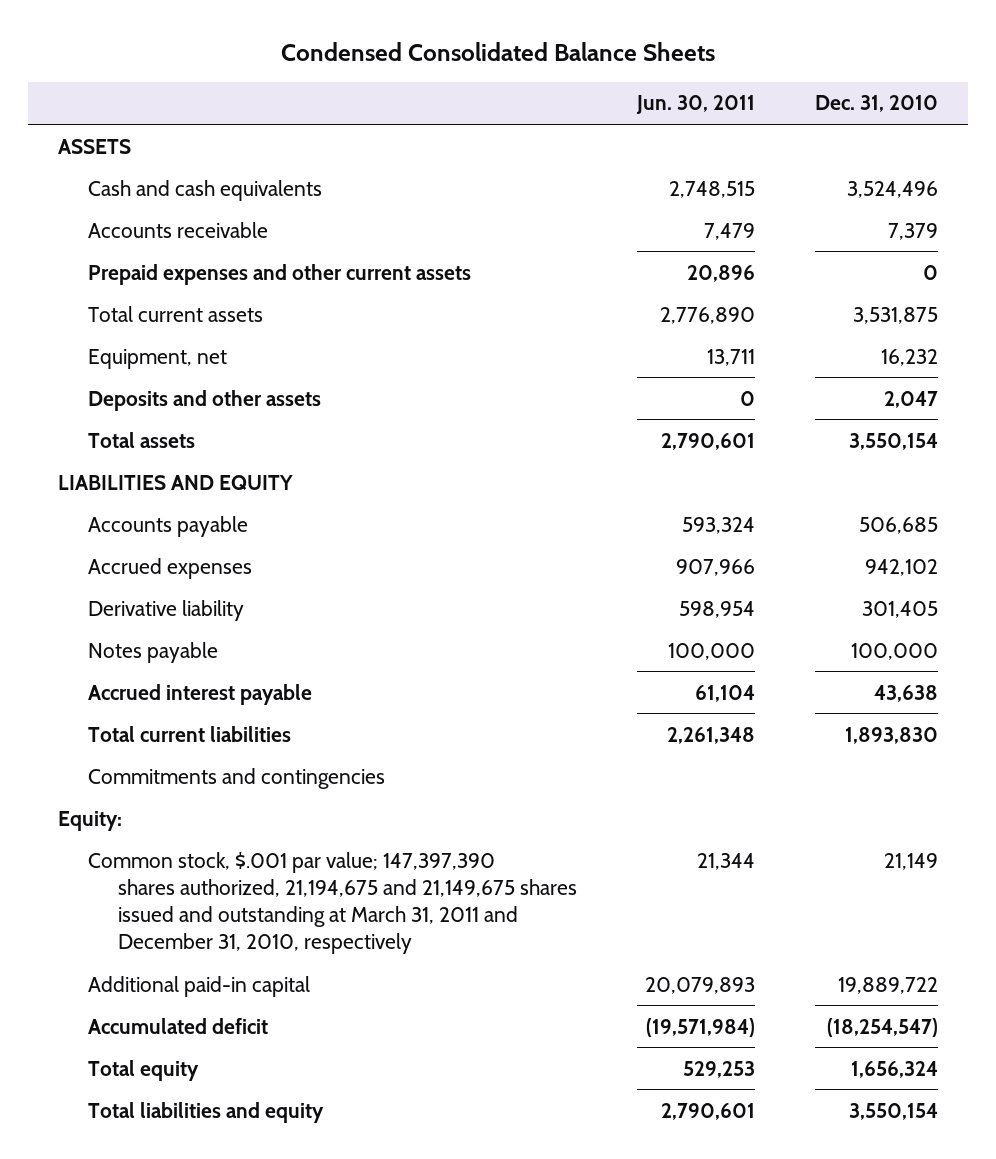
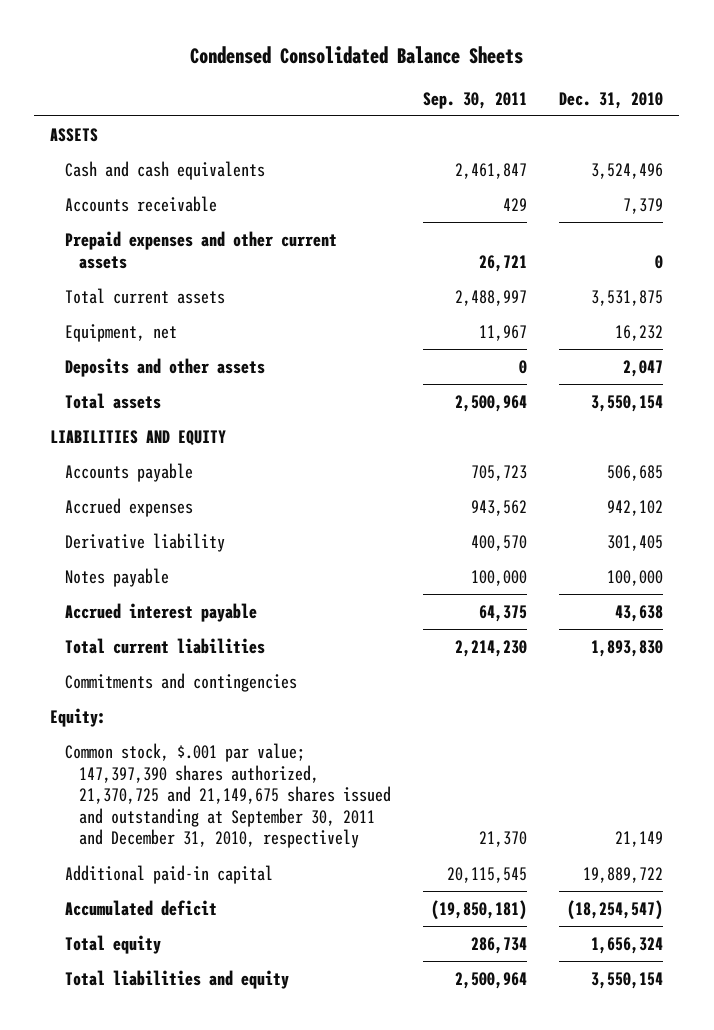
[635,95,755,115] Jun. 30, 2011 -> none
none -> [423,91,528,109] Sep. 30, 2011
[87,851,577,954] Common stock, $.001 par value; 147,397,390 shares authorized, 21,194,675 and 21,149,675 shares issued and outstanding at March 31, 2011 and December 31, 2010, respectively -> [64,742,392,849] Common stock, $.001 par value; 147,397,390 shares authorized, 21,370,725 and 21,149,675 shares issued and outstanding at September 30, 2011 and December 31, 2010, respectively

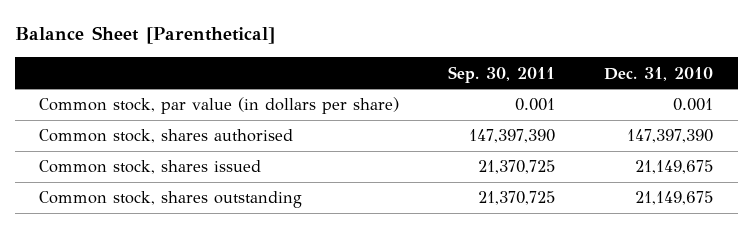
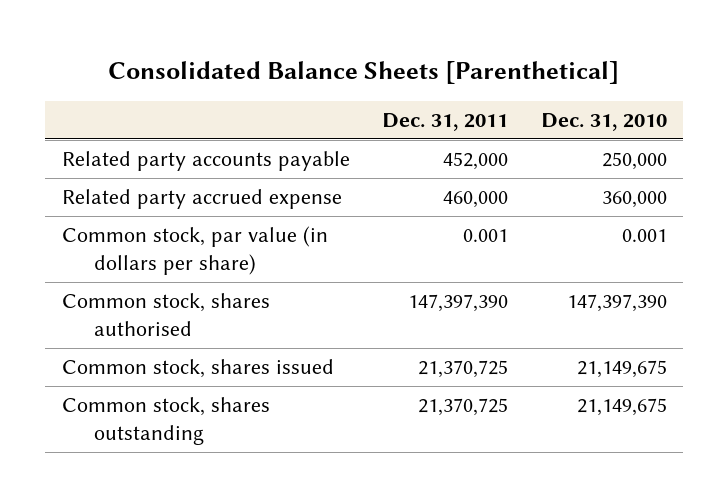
[14,26,275,45] Balance Sheet [Parenthetical] -> [108,61,620,85] Consolidated Balance Sheets [Parenthetical]
[448,65,556,83] Sep. 30, 2011 -> none
none -> [382,113,509,132] Dec. 31, 2011
none -> [61,150,350,171] Related party accounts payable
none -> [61,188,342,209] Related party accrued expense

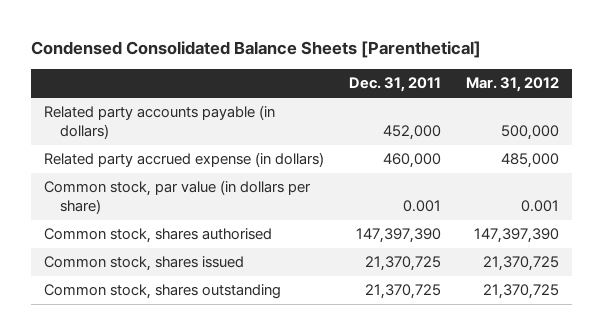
[108,61,620,85] Consolidated Balance Sheets [Parenthetical] -> [31,41,482,59] Condensed Consolidated Balance Sheets [Parenthetical]
[540,113,667,132] Dec. 31, 2010 -> none
none -> [466,77,560,93] Mar. 31, 2012
[61,150,350,171] Related party accounts payable -> [43,105,275,140] Related party accounts payable (in dollars)
[61,188,342,209] Related party accrued expense -> [43,152,324,168] Related party accrued expense (in dollars)

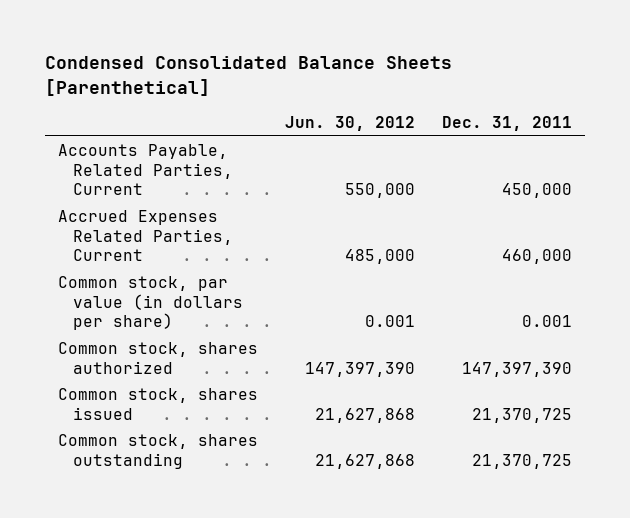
[466,77,560,93] Mar. 31, 2012 -> none
none -> [284,116,415,132] Jun. 30, 2012
[43,105,275,140] Related party accounts payable (in dollars) -> [58,144,233,196] Accounts Payable, Related Parties, Current
[382,125,441,141] 452,000 -> [501,183,572,199] 450,000
[43,152,324,168] Related party accrued expense (in dollars) -> [58,210,233,262] Accrued Expenses Related Parties, Current
[43,228,272,244] Common stock, shares authorised -> [58,342,259,374] Common stock, shares authorized

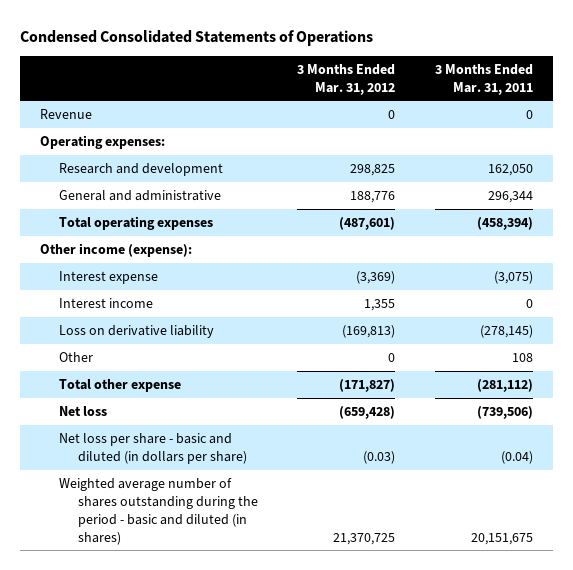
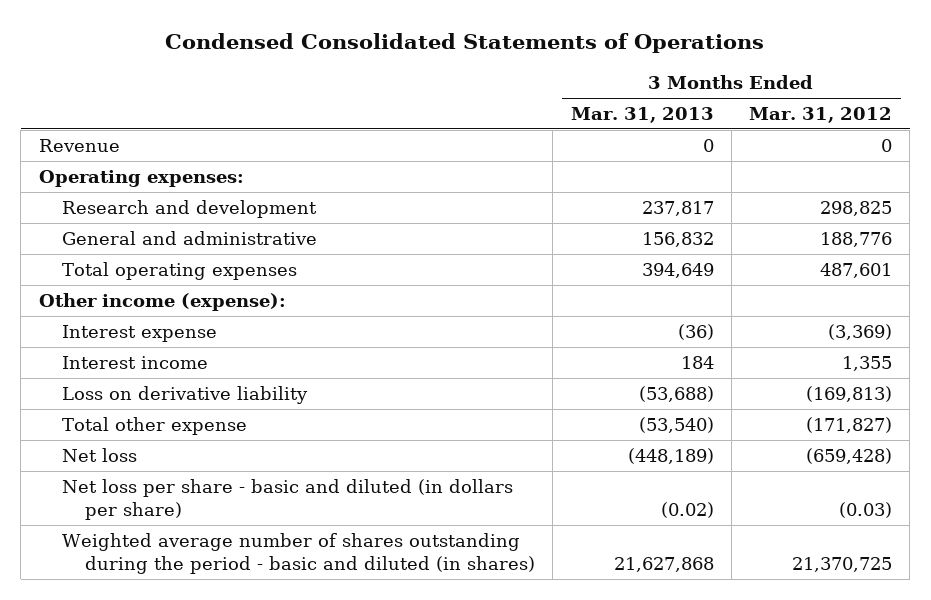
[434,63,533,95] 3 Months Ended Mar. 31, 2011 -> none
none -> [570,107,714,124] Mar. 31, 2013
[339,216,396,230] (487,601) -> [820,263,893,279] 487,601
[58,351,93,362] Other -> none

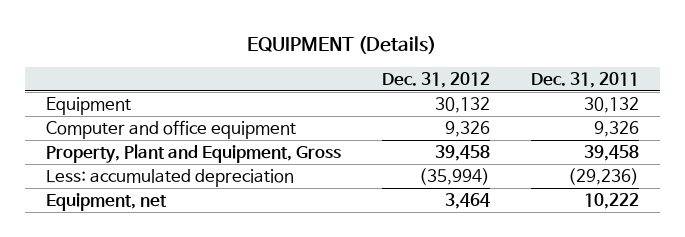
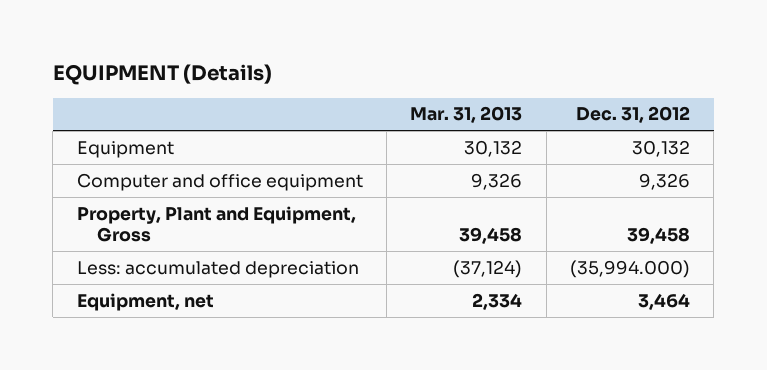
[531,71,640,88] Dec. 31, 2011 -> none
none -> [410,106,523,124] Mar. 31, 2013
[418,167,490,185] (35,994) -> [570,259,691,278] (35,994.000)

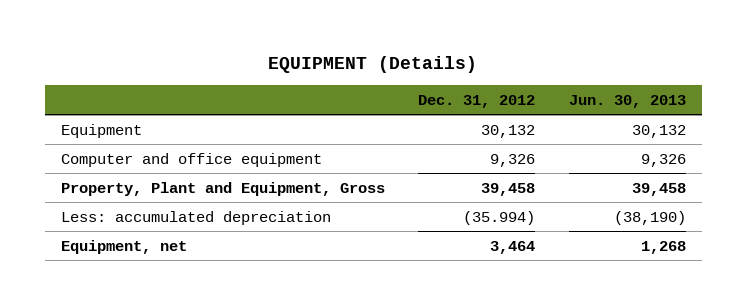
[410,106,523,124] Mar. 31, 2013 -> none
none -> [568,94,686,108] Jun. 30, 2013
[570,259,691,278] (35,994.000) -> [463,210,536,225] (35.994)

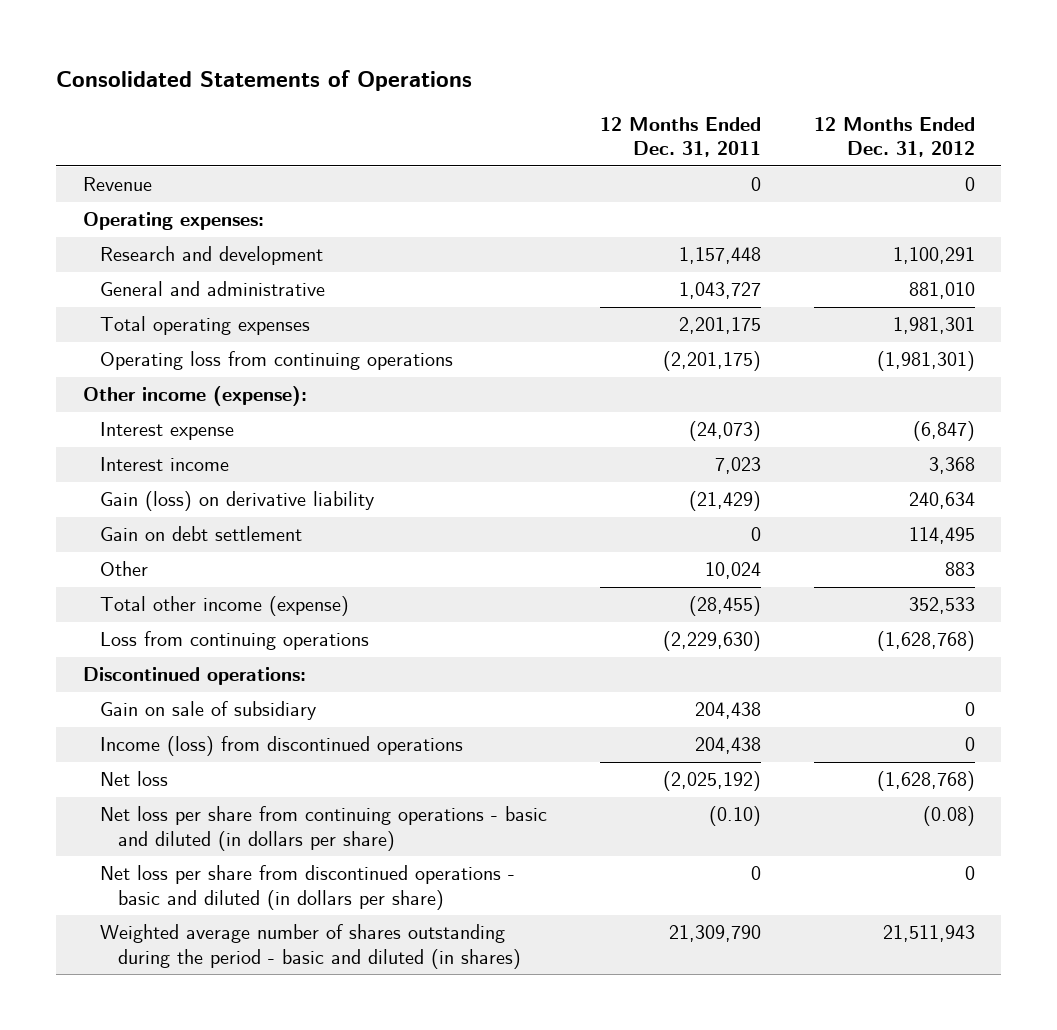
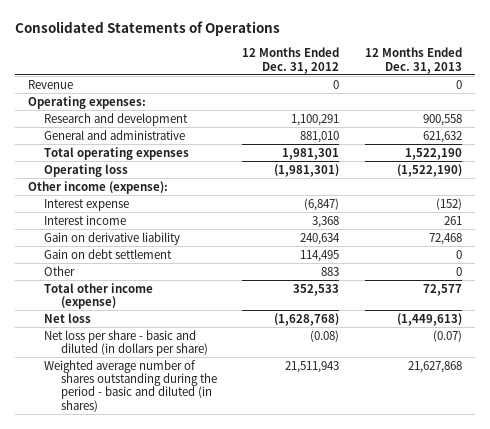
[600,116,762,157] 12 Months Ended Dec. 31, 2011 -> none
none -> [364,47,462,74] 12 Months Ended Dec. 31, 2013
[100,351,454,371] Operating loss from continuing operations -> [44,163,129,177] Operating loss
[100,491,375,512] Gain (loss) on derivative liability -> [44,231,181,245] Gain on derivative liability
[100,631,370,651] Loss from continuing operations -> none
[82,667,306,686] Discontinued operations: -> none
[100,701,317,721] Gain on sale of subsidiary -> none
[100,736,464,757] Income (loss) from discontinued operations -> none
[100,865,516,910] Net loss per share from discontinued operations - basic and diluted (in dollars per share) -> none
[100,806,548,851] Net loss per share from continuing operations - basic and diluted (in dollars per share) -> [44,329,209,357] Net loss per share - basic and diluted (in dollars per share)

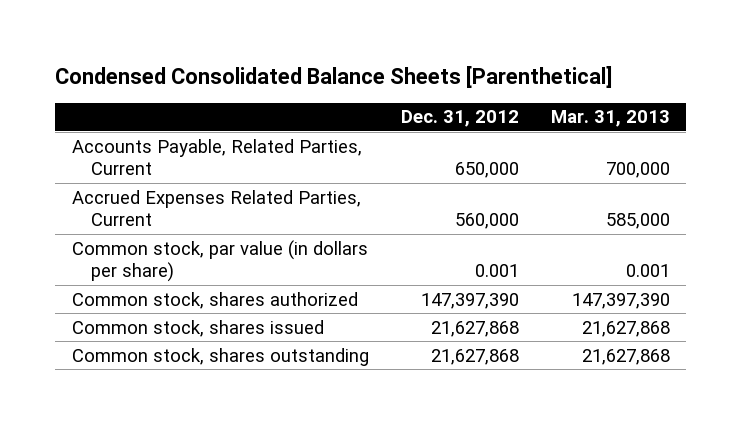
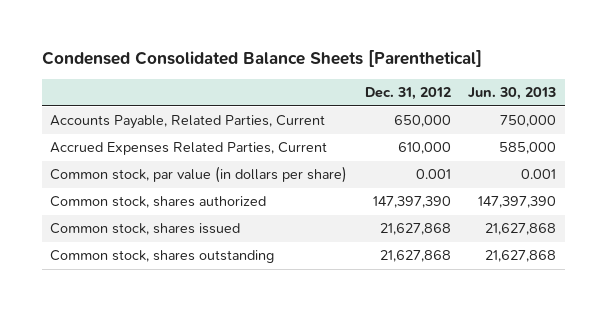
[550,110,670,128] Mar. 31, 2013 -> none
none -> [468,87,557,101] Jun. 30, 2013
[454,213,519,230] 560,000 -> [397,142,451,155] 610,000

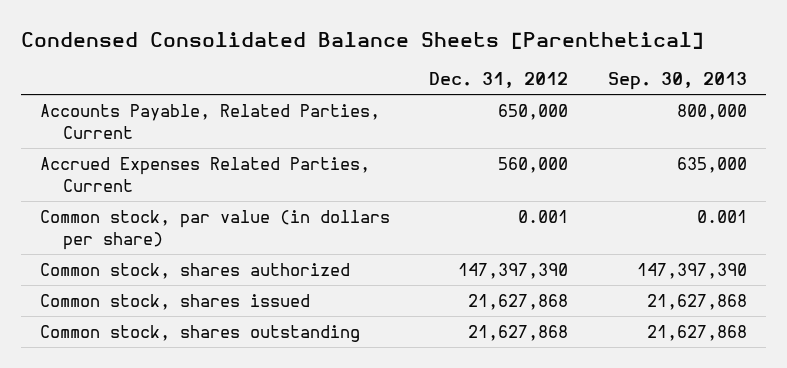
[468,87,557,101] Jun. 30, 2013 -> none
none -> [607,72,747,91] Sep. 30, 2013
[397,142,451,155] 610,000 -> [498,156,569,173] 560,000

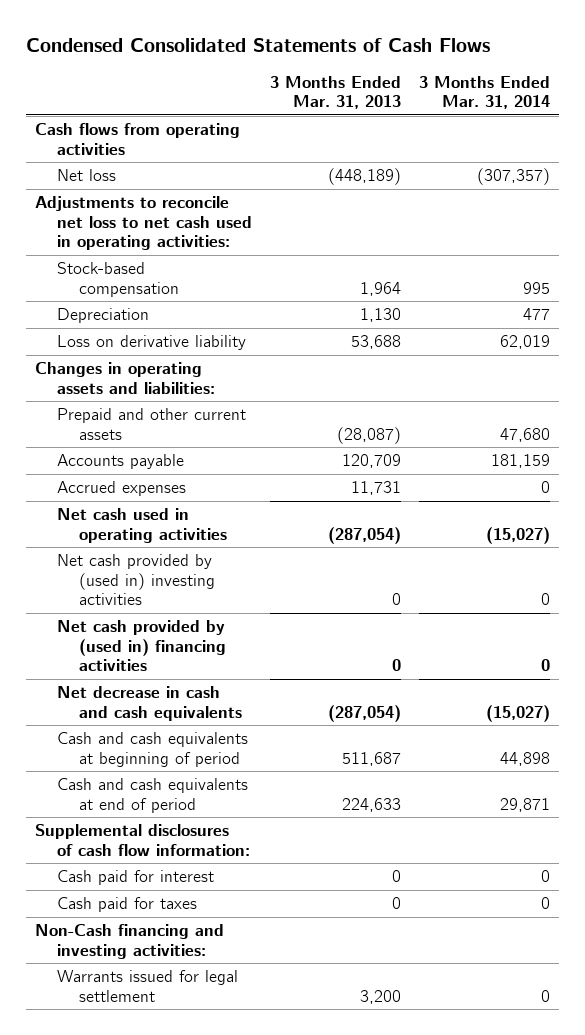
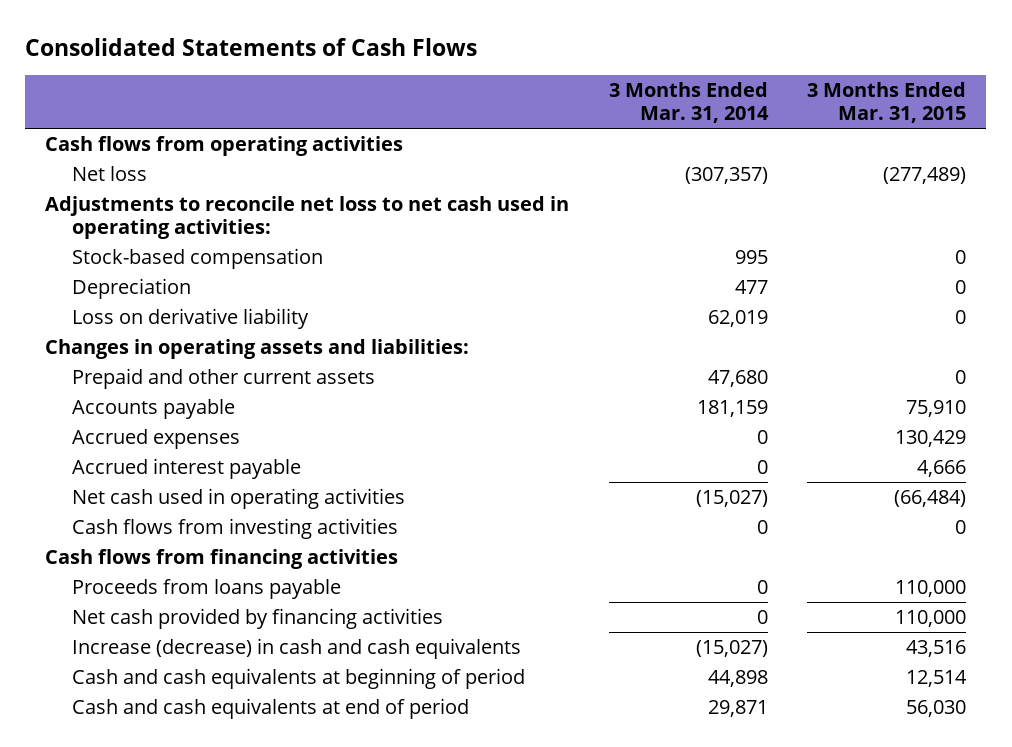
[25,37,490,52] Condensed Consolidated Statements of Cash Flows -> [25,37,478,56] Consolidated Statements of Cash Flows
[269,75,401,110] 3 Months Ended Mar. 31, 2013 -> none
none -> [807,82,967,124] 3 Months Ended Mar. 31, 2015
none -> [71,457,301,479] Accrued interest payable
[56,554,215,606] Net cash provided by (used in) investing activities -> [71,517,398,539] Cash flows from investing activities
none -> [45,548,399,569] Cash flows from financing activities
none -> [71,578,341,599] Proceeds from loans payable
[56,620,226,672] Net cash provided by (used in) financing activities -> [71,607,443,629] Net cash provided by financing activities
[56,686,242,721] Net decrease in cash and cash equivalents -> [71,637,521,659] Increase (decrease) in cash and cash equivalents
[34,824,250,856] Supplemental disclosures of cash flow information: -> none
[56,870,214,886] Cash paid for interest -> none
[56,897,197,913] Cash paid for taxes -> none
[34,924,224,959] Non-Cash financing and investing activities: -> none
[56,970,238,1002] Warrants issued for legal settlement -> none

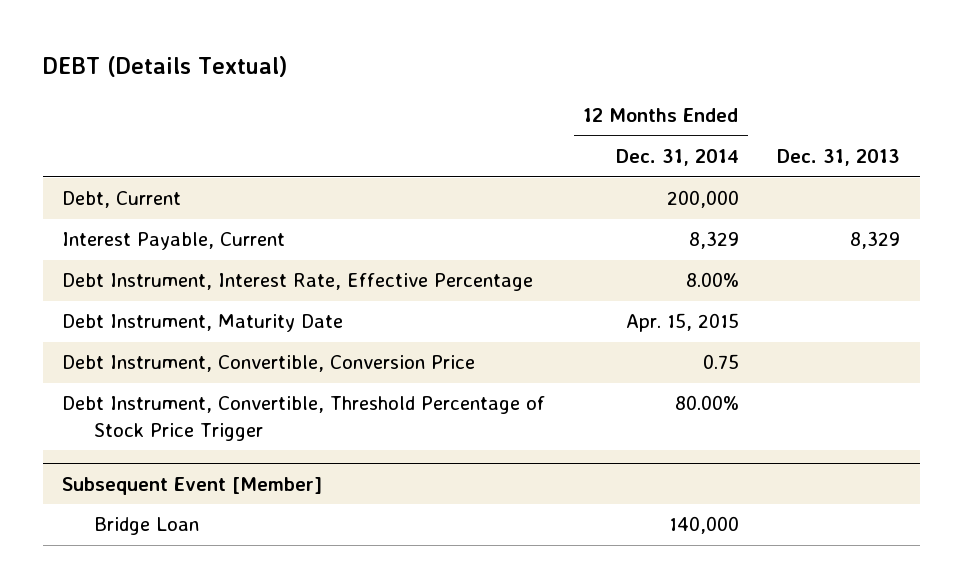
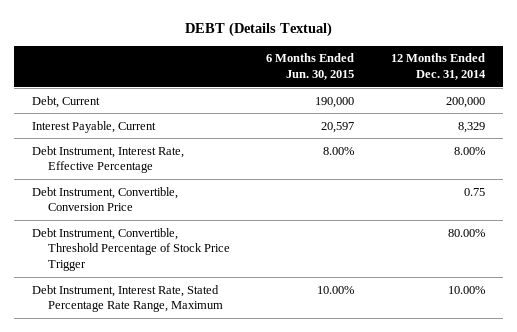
[777,149,901,167] Dec. 31, 2013 -> none
none -> [266,53,355,81] 6 Months Ended Jun. 30, 2015
[62,314,344,333] Debt Instrument, Maturity Date -> none
[62,476,323,495] Subsequent Event [Member] -> none
[94,517,200,536] Bridge Loan -> none
none -> [32,284,223,313] Debt Instrument, Interest Rate, Stated Percentage Rate Range, Maximum

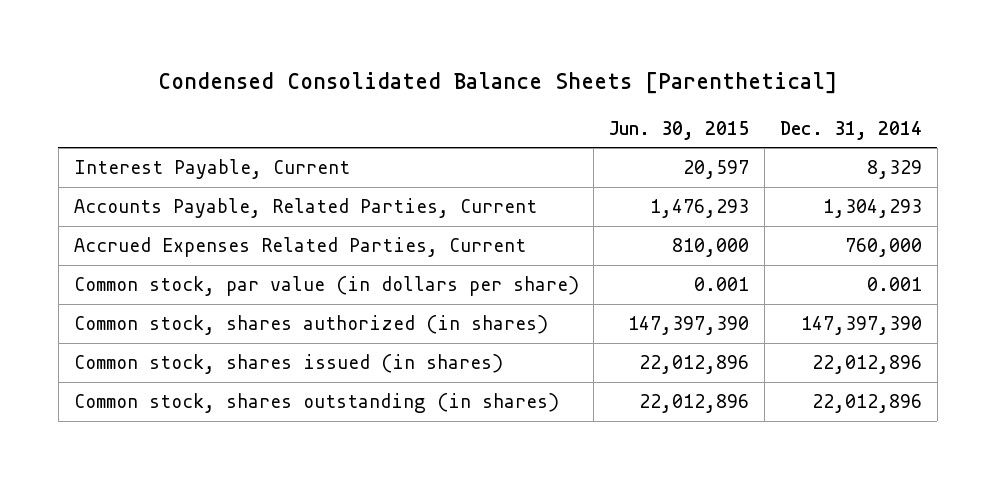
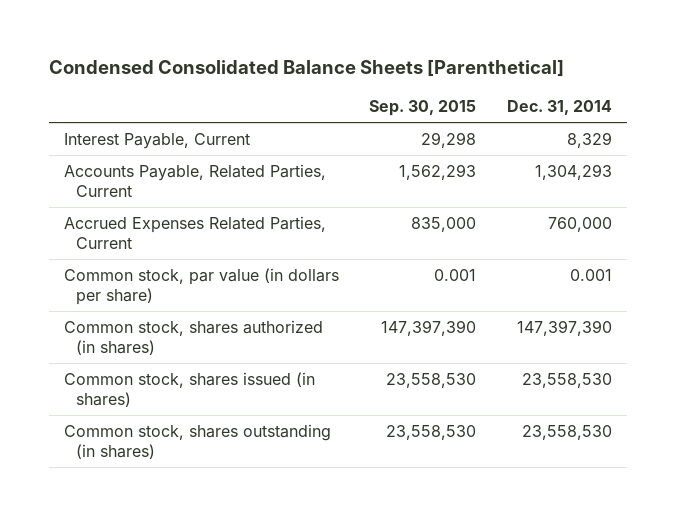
[609,120,750,140] Jun. 30, 2015 -> none
none -> [369,99,477,116] Sep. 30, 2015
[811,355,922,375] 22,012,896 -> [521,372,612,388] 23,558,530
[811,394,922,414] 22,012,896 -> [521,424,612,440] 23,558,530

